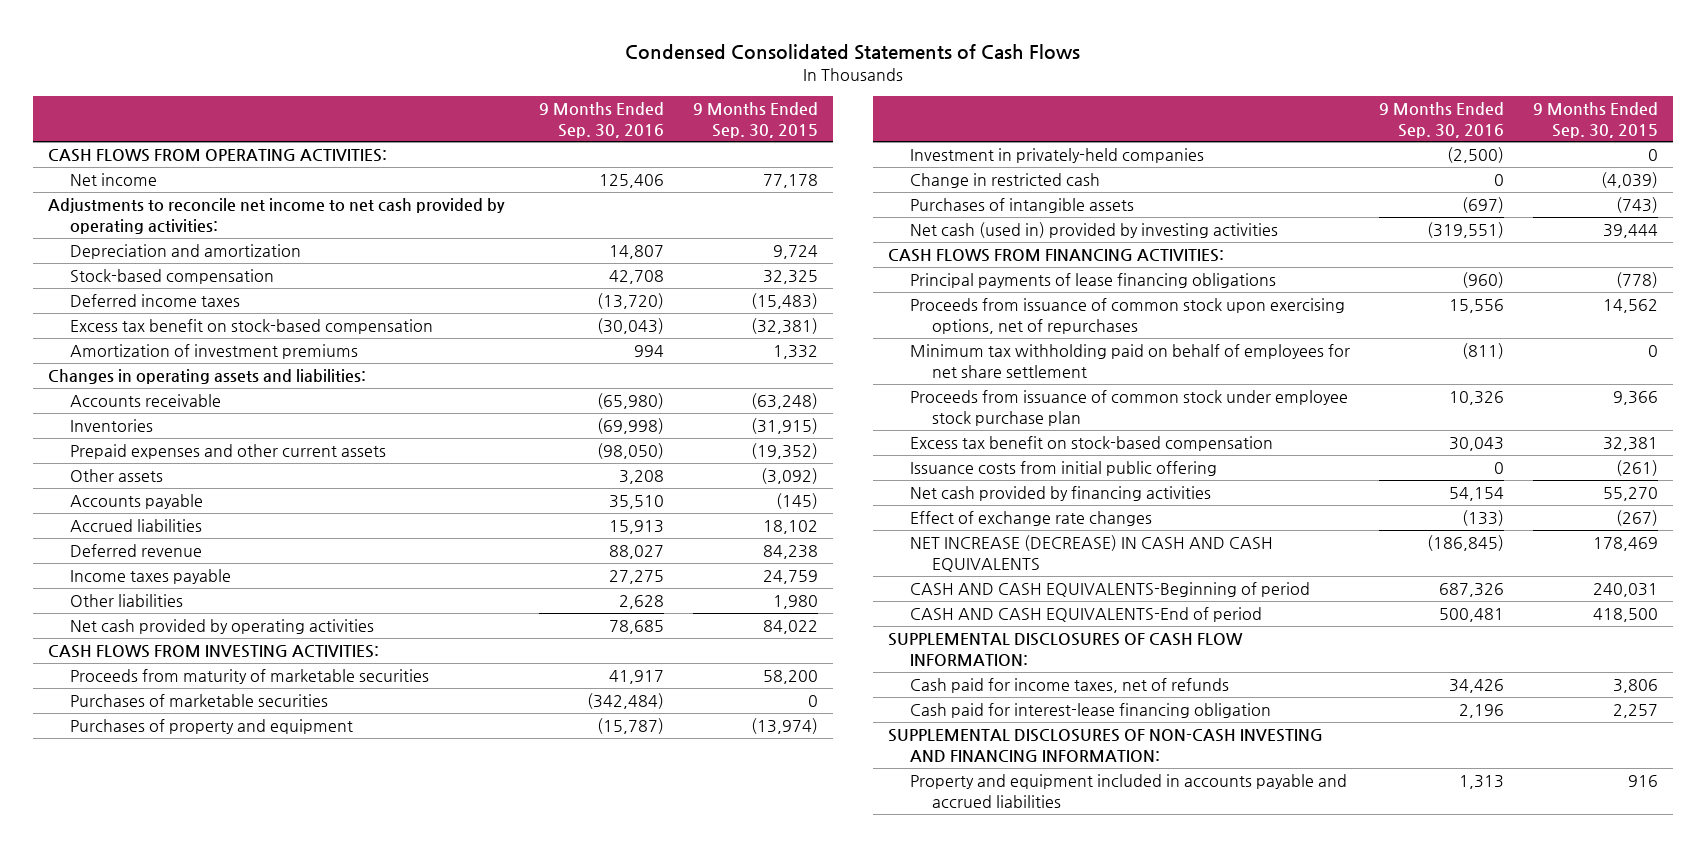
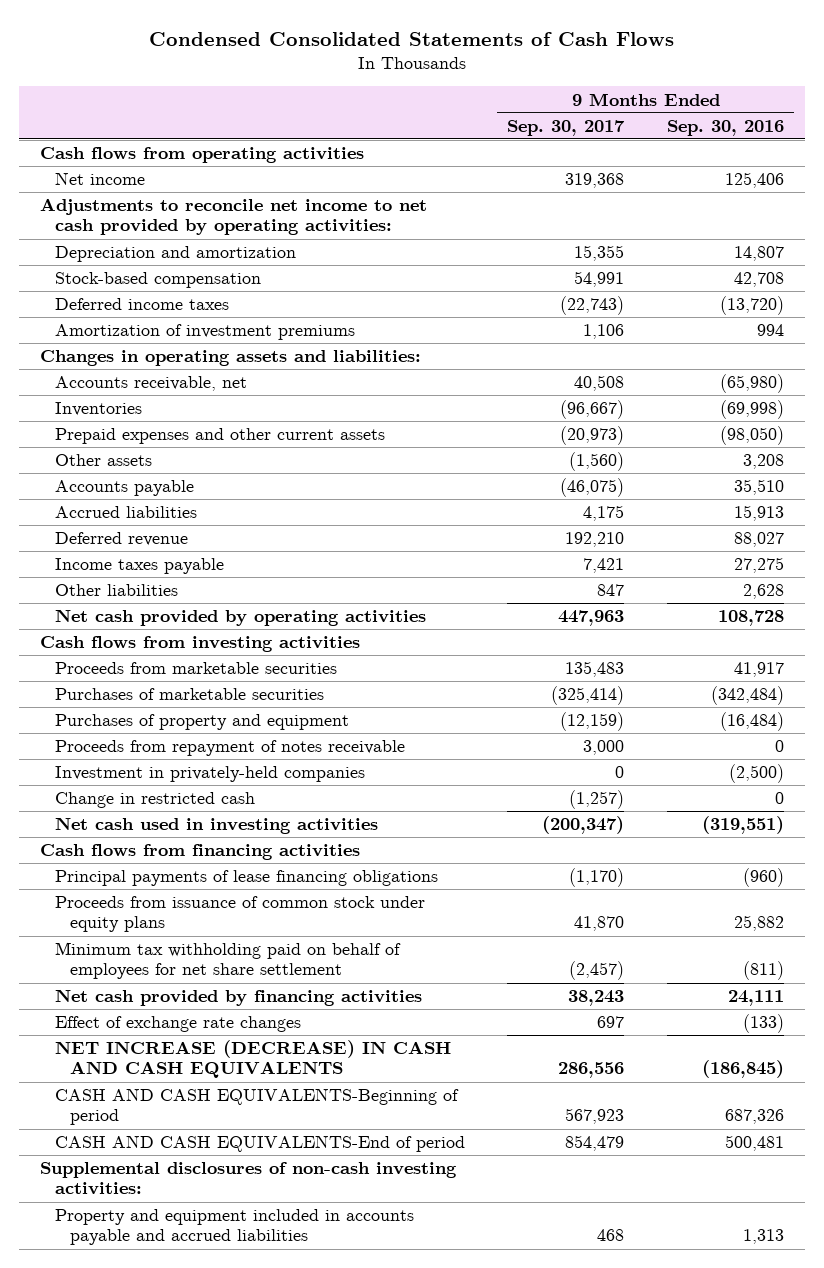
[693,101,819,138] 9 Months Ended Sep. 30, 2015 -> none
none -> [507,119,626,136] Sep. 30, 2017
[47,148,387,162] CASH FLOWS FROM OPERATING ACTIVITIES: -> [39,147,364,164] Cash flows from operating activities
[69,318,433,334] Excess tax benefit on stock-based compensation -> none
[69,393,221,407] Accounts receivable -> [55,376,248,392] Accounts receivable, net
[608,619,664,634] 78,685 -> [717,610,784,627] 108,728
[47,644,379,658] CASH FLOWS FROM INVESTING ACTIVITIES: -> [39,636,360,653] Cash flows from investing activities
[69,668,429,684] Proceeds from maturity of marketable securities -> [55,662,338,675] Proceeds from marketable securities
[596,717,664,734] (15,787) -> [719,712,784,732] (16,484)
none -> [55,740,406,757] Proceeds from repayment of notes receivable
[909,197,1134,213] Purchases of intangible assets -> none
[909,221,1278,238] Net cash (used in) provided by investing activities -> [55,817,379,835] Net cash used in investing activities
[887,248,1224,262] CASH FLOWS FROM FINANCING ACTIVITIES: -> [39,844,360,861] Cash flows from financing activities
[909,297,1345,334] Proceeds from issuance of common stock upon exercising options, net of repurchases -> [55,896,426,933] Proceeds from issuance of common stock under equity plans
[1449,298,1505,313] 15,556 -> [733,915,784,932] 25,882
[909,389,1348,426] Proceeds from issuance of common stock under employee stock purchase plan -> none
[909,435,1273,451] Excess tax benefit on stock-based compensation -> none
[909,460,1217,476] Issuance costs from initial public offering -> none
[1449,486,1505,501] 54,154 -> [727,990,784,1007] 24,111
[887,632,1243,666] SUPPLEMENTAL DISCLOSURES OF CASH FLOW INFORMATION: -> none
[909,677,1229,693] Cash paid for income taxes, net of refunds -> none
[909,702,1271,718] Cash paid for interest-lease financing obligation -> none
[887,728,1323,762] SUPPLEMENTAL DISCLOSURES OF NON-CASH INVESTING AND FINANCING INFORMATION: -> [39,1162,457,1196] Supplemental disclosures of non-cash investing activities:

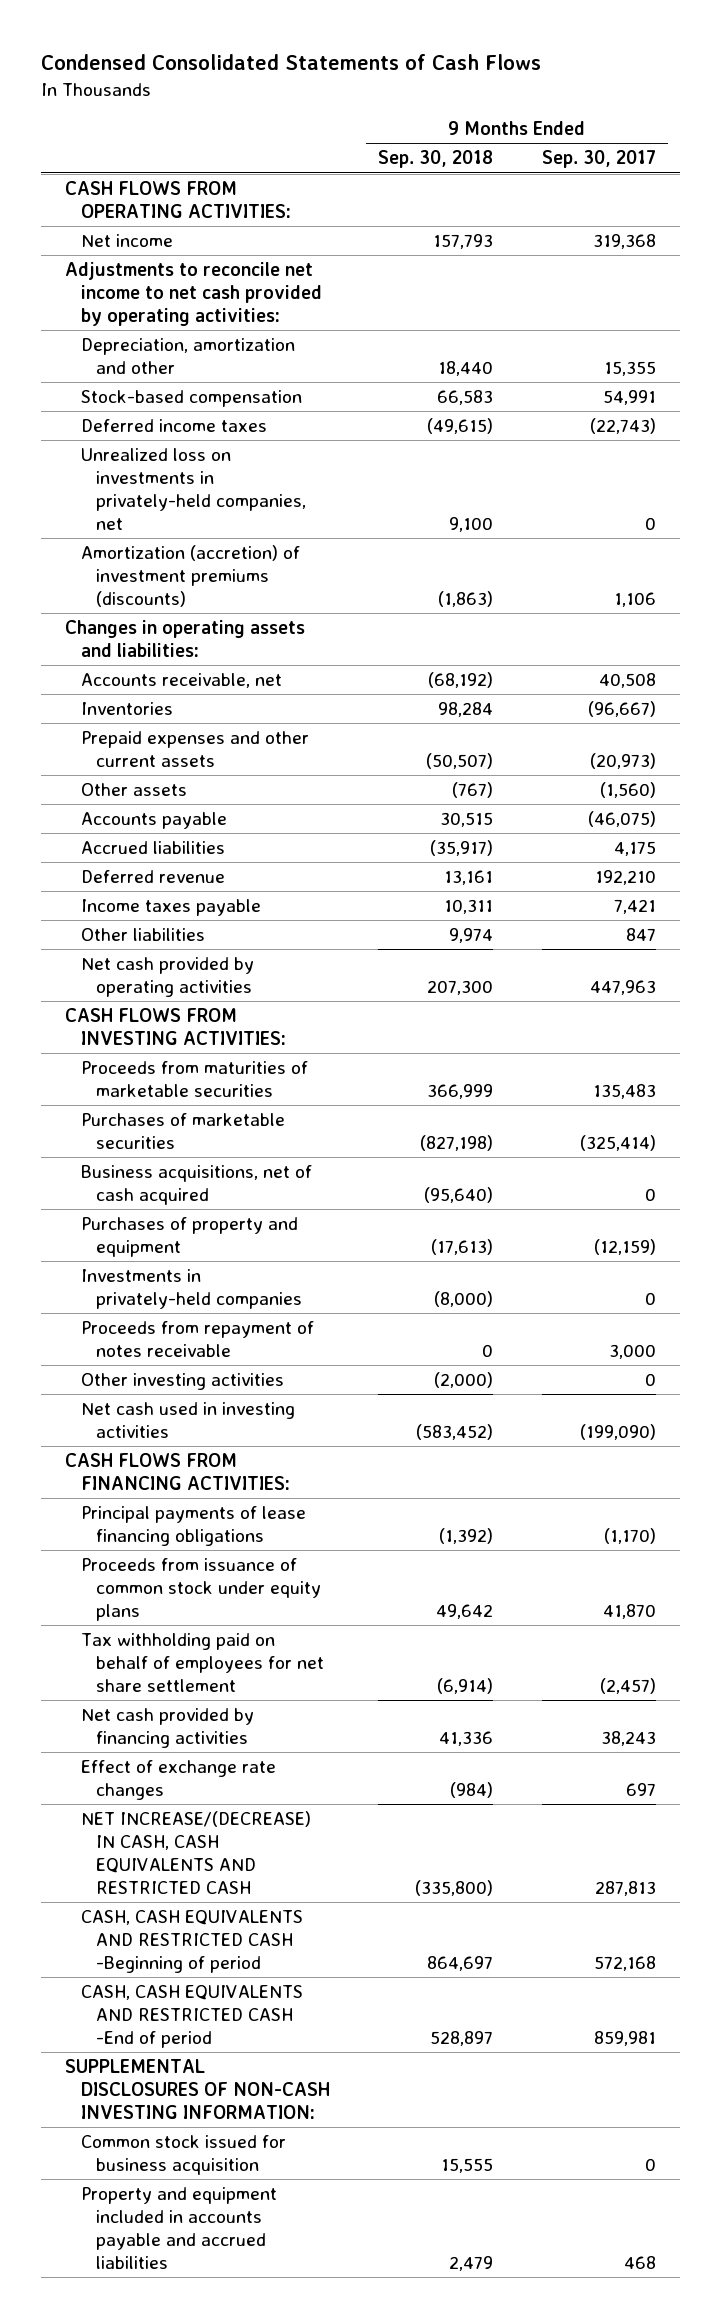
[666,119,784,136] Sep. 30, 2016 -> none
none -> [378,150,494,169] Sep. 30, 2018
[39,147,364,164] Cash flows from operating activities -> [65,180,291,219] CASH FLOWS FROM OPERATING ACTIVITIES:
[55,246,297,263] Depreciation and amortization -> [80,337,295,375] Depreciation, amortization and other
none -> [80,447,307,531] Unrealized loss on investments in privately-held companies, net
[55,324,356,341] Amortization of investment premiums -> [80,544,300,608] Amortization (accretion) of investment premiums (discounts)
[39,636,360,653] Cash flows from investing activities -> [65,1007,286,1046] CASH FLOWS FROM INVESTING ACTIVITIES:
[55,662,338,675] Proceeds from marketable securities -> [80,1060,308,1098] Proceeds from maturities of marketable securities
none -> [80,1164,312,1206] Business acquisitions, net of cash acquired
none -> [80,1268,303,1310] Investments in privately-held companies
[55,766,366,783] Investment in privately-held companies -> none
[55,792,256,809] Change in restricted cash -> none
none -> [80,1372,284,1390] Other investing activities
[542,816,625,835] (200,347) -> [580,1424,657,1441] (199,090)
[39,844,360,861] Cash flows from financing activities -> [65,1452,290,1491] CASH FLOWS FROM FINANCING ACTIVITIES:
[55,942,402,980] Minimum tax withholding paid on behalf of employees for net share settlement -> [80,1632,325,1693] Tax withholding paid on behalf of employees for net share settlement
[55,1040,452,1079] NET INCREASE (DECREASE) IN CASH AND CASH EQUIVALENTS -> [80,1810,311,1895] NET INCREASE/(DECREASE) IN CASH, CASH EQUIVALENTS AND RESTRICTED CASH
[558,1062,625,1079] 286,556 -> [595,1881,657,1897] 287,813
[55,1088,460,1126] CASH AND CASH EQUIVALENTS-Beginning of period -> [80,1909,303,1974] CASH, CASH EQUIVALENTS AND RESTRICTED CASH -Beginning of period
[565,1108,625,1125] 567,923 -> [594,1956,657,1972] 572,168
[55,1135,466,1153] CASH AND CASH EQUIVALENTS-End of period -> [80,1984,303,2049] CASH, CASH EQUIVALENTS AND RESTRICTED CASH -End of period
[565,1135,625,1152] 854,479 -> [594,2031,657,2047] 859,981
[39,1162,457,1196] Supplemental disclosures of non-cash investing activities: -> [65,2058,330,2120] SUPPLEMENTAL DISCLOSURES OF NON-CASH INVESTING INFORMATION:
none -> [80,2134,286,2176] Common stock issued for business acquisition

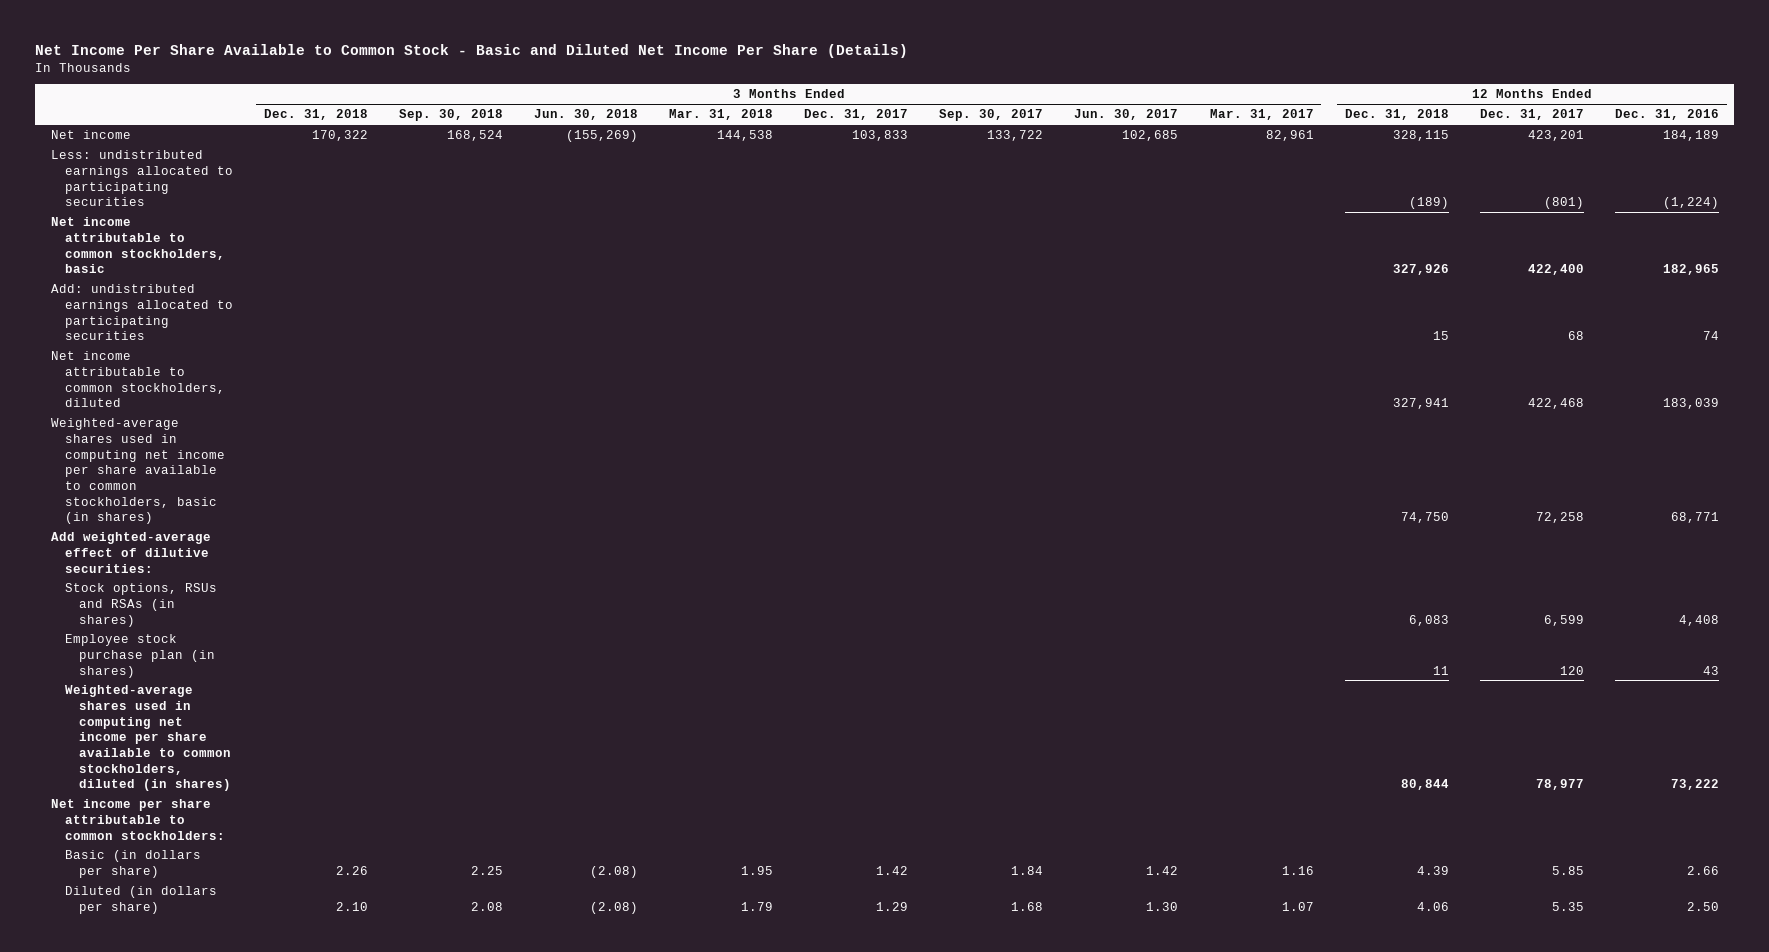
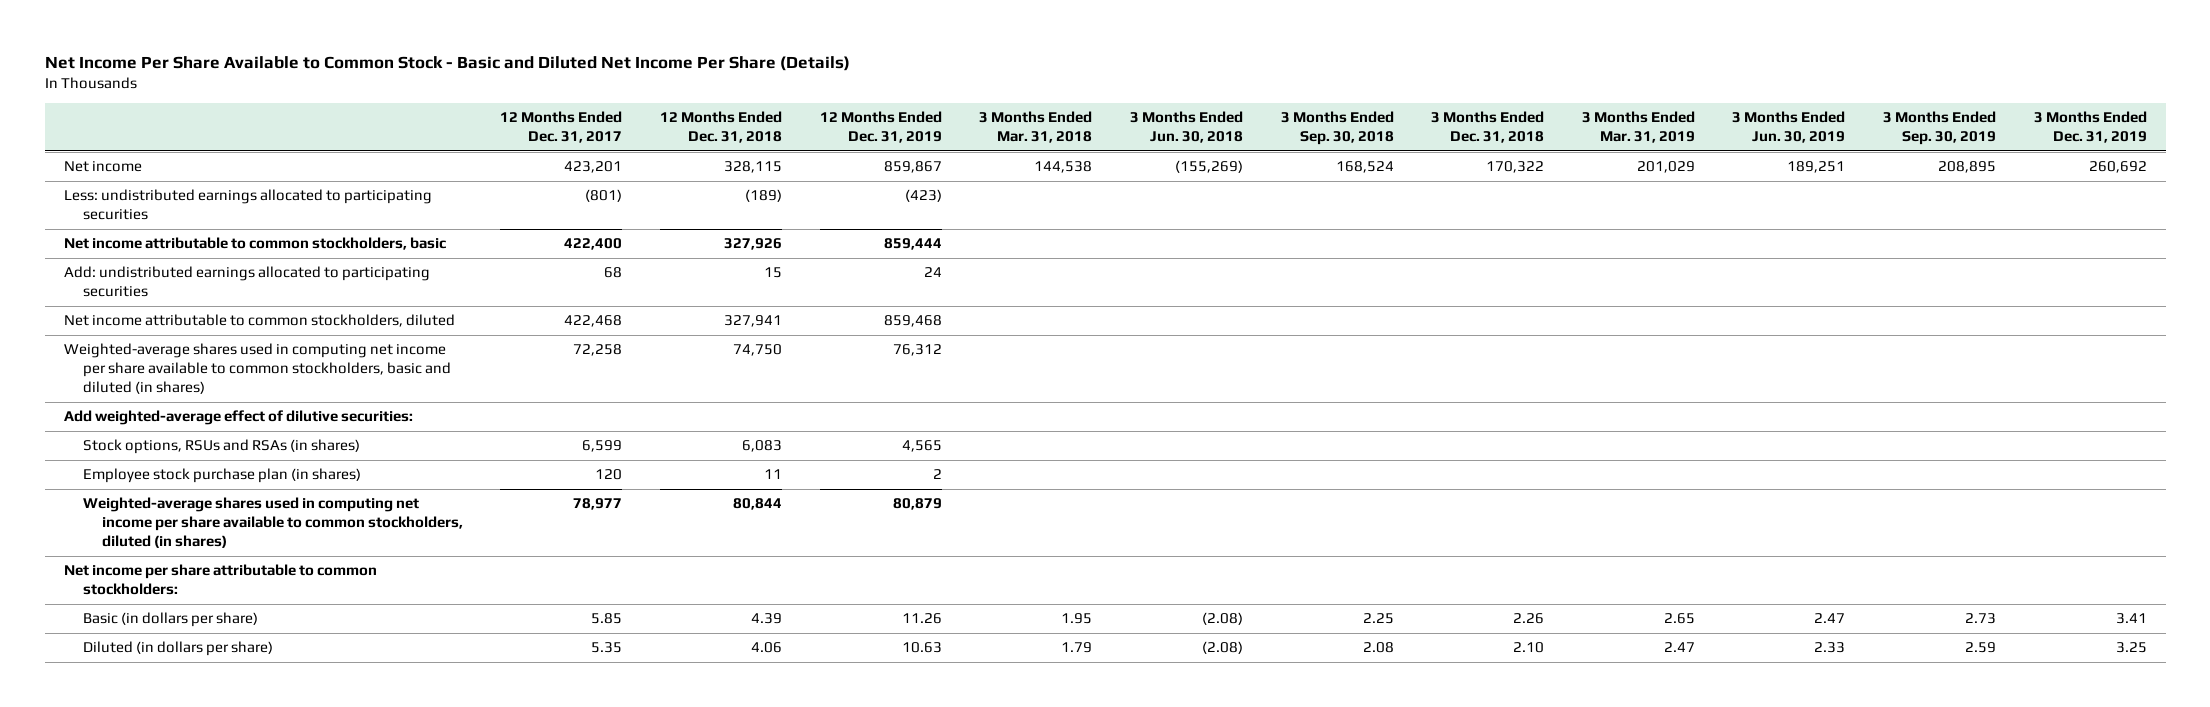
[804,109,909,121] Dec. 31, 2017 -> none
[939,109,1044,122] Sep. 30, 2017 -> none
[1074,109,1179,121] Jun. 30, 2017 -> none
[1209,109,1314,121] Mar. 31, 2017 -> none
[1614,109,1719,121] Dec. 31, 2016 -> none
none -> [819,111,942,144] 12 Months Ended Dec. 31, 2019
none -> [1581,111,1695,144] 3 Months Ended Mar. 31, 2019
none -> [1732,111,1846,144] 3 Months Ended Jun. 30, 2019
none -> [1883,111,1997,146] 3 Months Ended Sep. 30, 2019
none -> [2033,111,2147,144] 3 Months Ended Dec. 31, 2019
[50,418,226,525] Weighted-average shares used in computing net income per share available to common stockholders, basic (in shares) -> [63,343,451,394] Weighted-average shares used in computing net income per share available to common stockholders, basic and diluted (in shares)

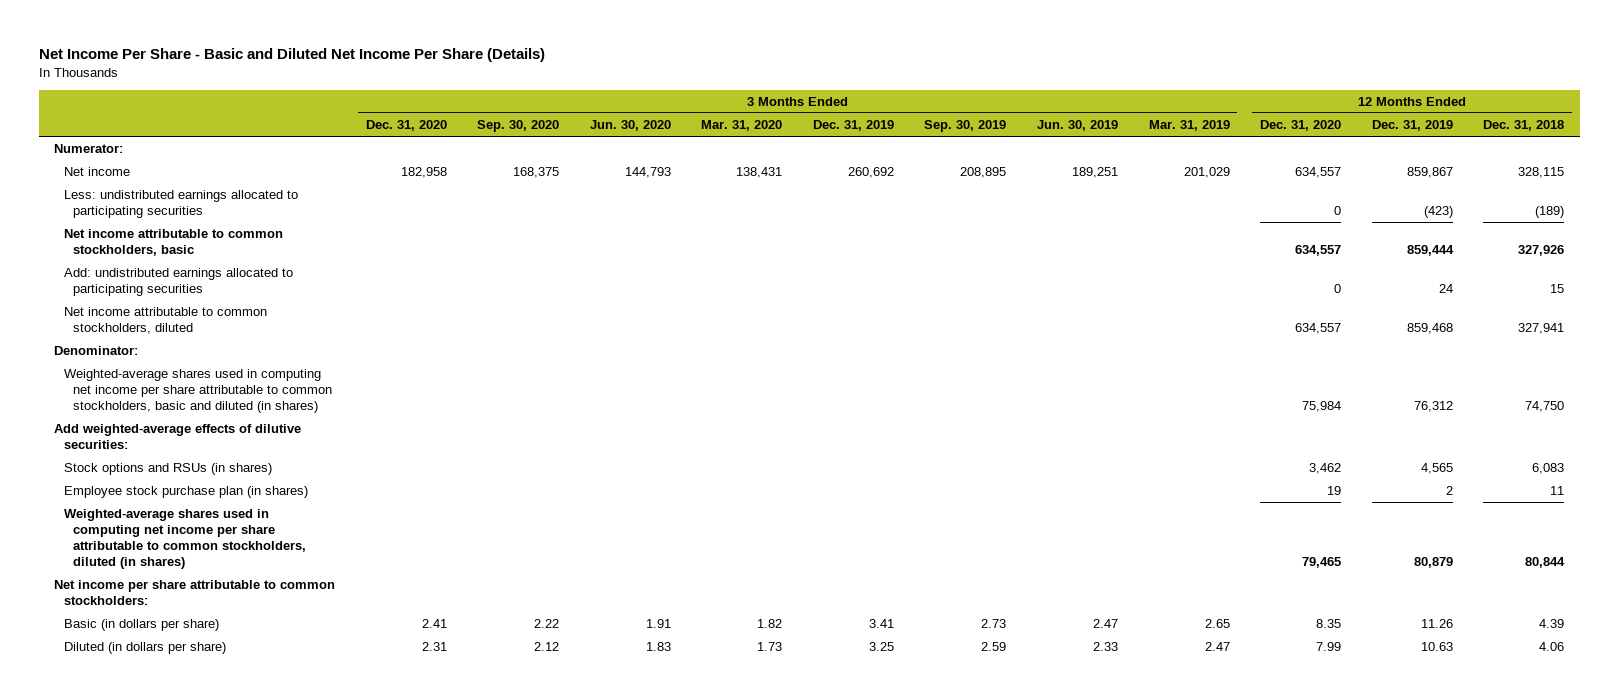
[44,55,850,71] Net Income Per Share Available to Common Stock - Basic and Diluted Net Income Per Share (Details) -> [38,48,545,63] Net Income Per Share - Basic and Diluted Net Income Per Share (Details)
[500,111,623,144] 12 Months Ended Dec. 31, 2017 -> none
[979,111,1093,144] 3 Months Ended Mar. 31, 2018 -> none
[1129,111,1243,144] 3 Months Ended Jun. 30, 2018 -> none
[1280,111,1394,146] 3 Months Ended Sep. 30, 2018 -> none
[1431,111,1545,144] 3 Months Ended Dec. 31, 2018 -> none
none -> [365,120,447,132] Dec. 31, 2020
none -> [477,120,560,133] Sep. 30, 2020
none -> [589,120,671,132] Jun. 30, 2020
none -> [701,120,783,132] Mar. 31, 2020
none -> [1260,120,1342,132] Dec. 31, 2020
none -> [54,144,124,154] Numerator:
none -> [54,346,139,356] Denominator:
[63,343,451,394] Weighted-average shares used in computing net income per share available to common stockholders, basic and diluted (in shares) -> [63,369,332,413] Weighted-average shares used in computing net income per share attributable to common stockholders, basic and diluted (in shares)
[63,410,413,426] Add weighted-average effect of dilutive securities: -> [54,424,302,450] Add weighted-average effects of dilutive securities:
[82,439,360,455] Stock options, RSUs and RSAs (in shares) -> [63,463,272,476] Stock options and RSUs (in shares)
[82,497,463,548] Weighted-average shares used in computing net income per share available to common stockholders, diluted (in shares) -> [63,509,306,569] Weighted-average shares used in computing net income per share attributable to common stockholders, diluted (in shares)

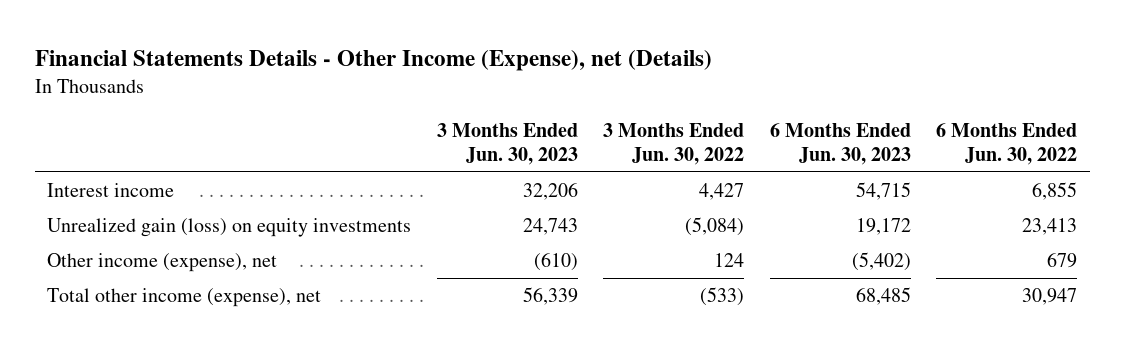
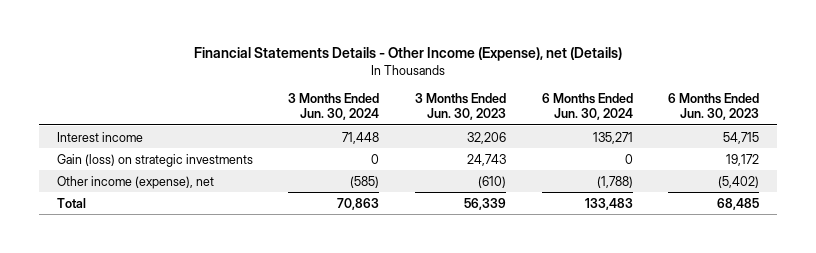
[603,122,745,165] 3 Months Ended Jun. 30, 2022 -> none
[936,122,1078,165] 6 Months Ended Jun. 30, 2022 -> none
none -> [288,93,380,121] 3 Months Ended Jun. 30, 2024
none -> [541,93,633,121] 6 Months Ended Jun. 30, 2024
[47,217,412,237] Unrealized gain (loss) on equity investments -> [56,153,253,167] Gain (loss) on strategic investments
[47,287,322,307] Total other income (expense), net -> [56,197,86,208] Total

